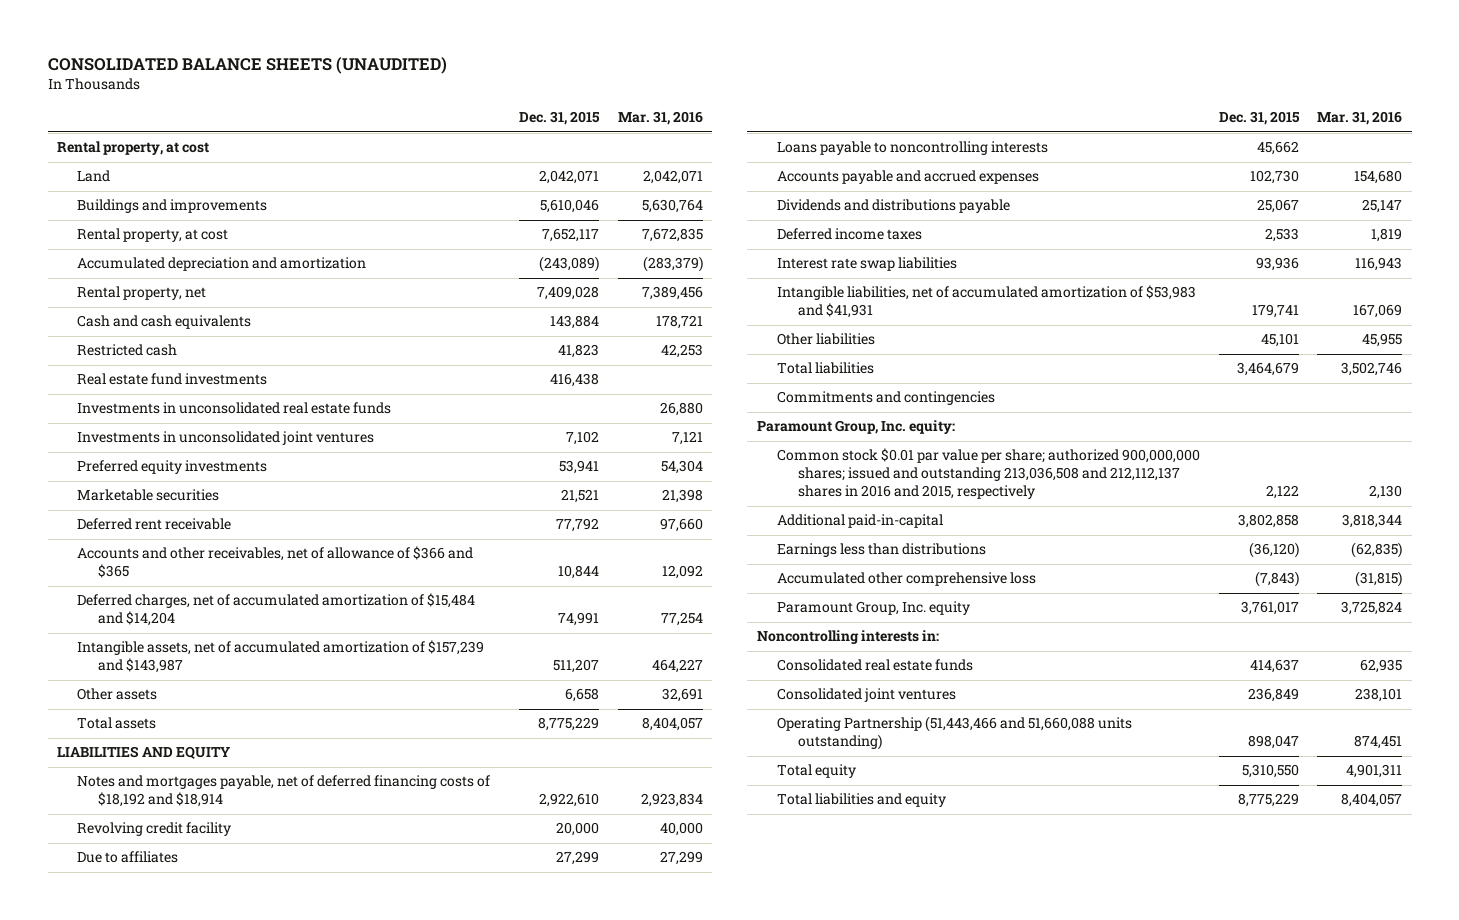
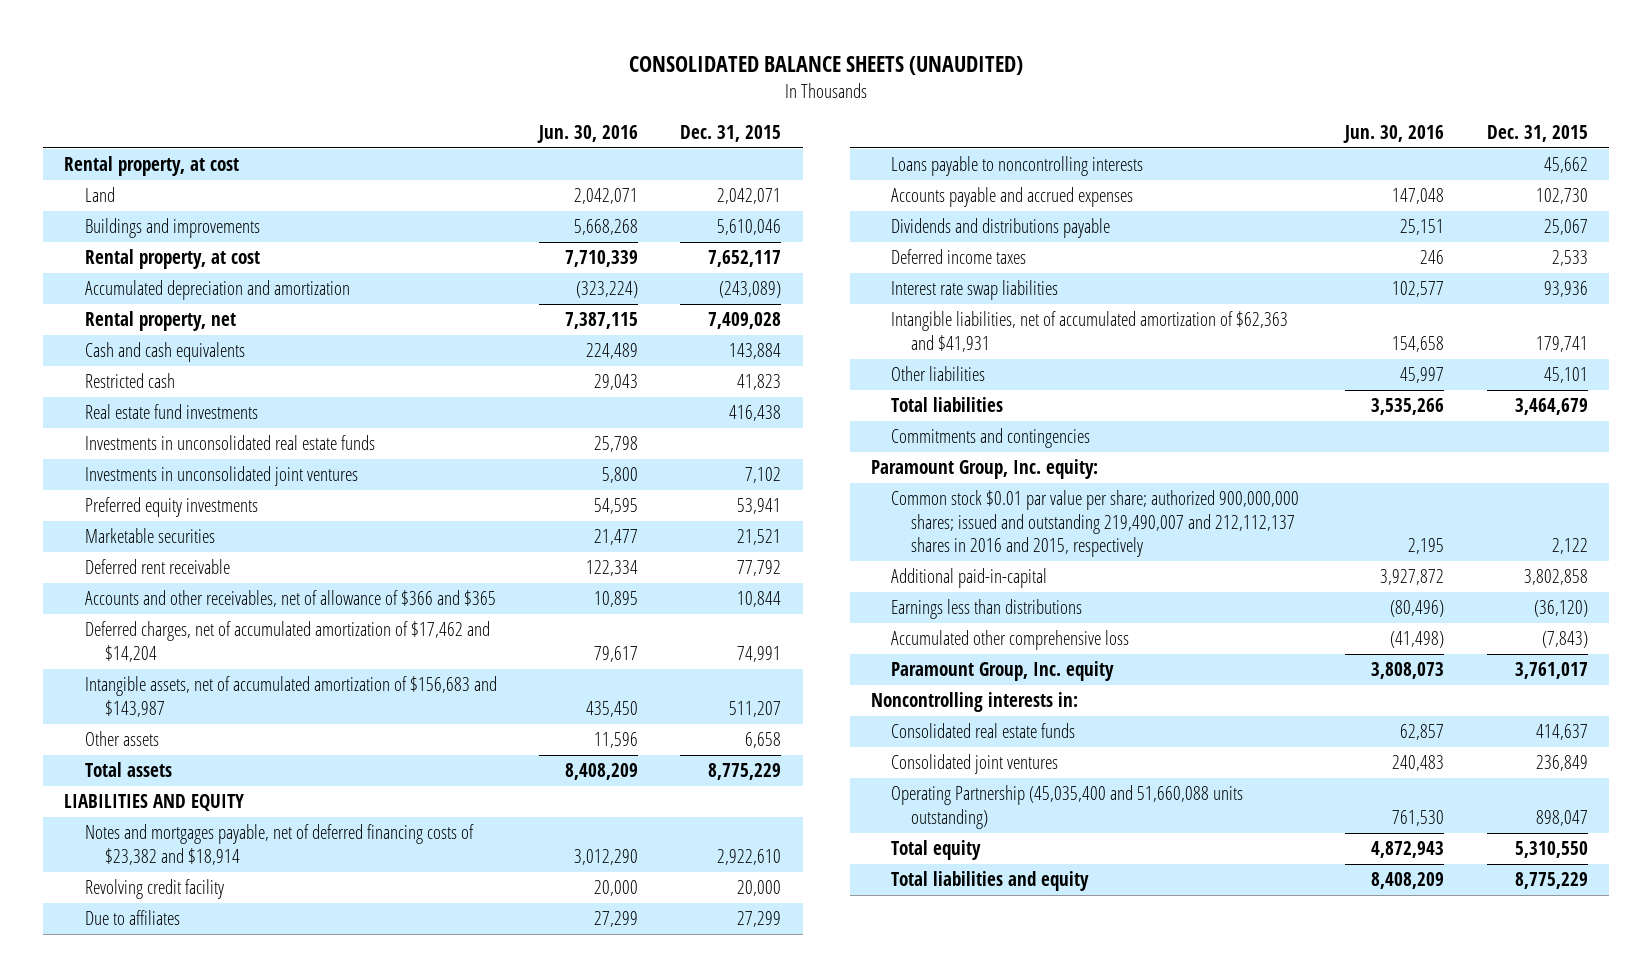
[617,111,703,126] Mar. 31, 2016 -> none
none -> [537,124,639,143] Jun. 30, 2016
[77,593,476,627] Deferred charges, net of accumulated amortization of $15,484 and $14,204 -> [84,621,490,662] Deferred charges, net of accumulated amortization of $17,462 and $14,204
[77,640,485,674] Intangible assets, net of accumulated amortization of $157,239 and $143,987 -> [84,676,497,717] Intangible assets, net of accumulated amortization of $156,683 and $143,987
[77,775,491,808] Notes and mortgages payable, net of deferred financing costs of $18,192 and $18,914 -> [84,824,474,865] Notes and mortgages payable, net of deferred financing costs of $23,382 and $18,914
[777,285,1197,319] Intangible liabilities, net of accumulated amortization of $53,983 and $41,931 -> [891,311,1289,352] Intangible liabilities, net of accumulated amortization of $62,363 and $41,931
[777,448,1201,500] Common stock $0.01 par value per share; authorized 900,000,000 shares; issued and outstanding 213,036,508 and 212,112,137 shares in 2016 and 2015, respectively -> [891,490,1300,558] Common stock $0.01 par value per share; authorized 900,000,000 shares; issued and outstanding 219,490,007 and 212,112,137 shares in 2016 and 2015, respectively
[777,716,1133,751] Operating Partnership (51,443,466 and 51,660,088 units outstanding) -> [891,785,1244,829] Operating Partnership (45,035,400 and 51,660,088 units outstanding)

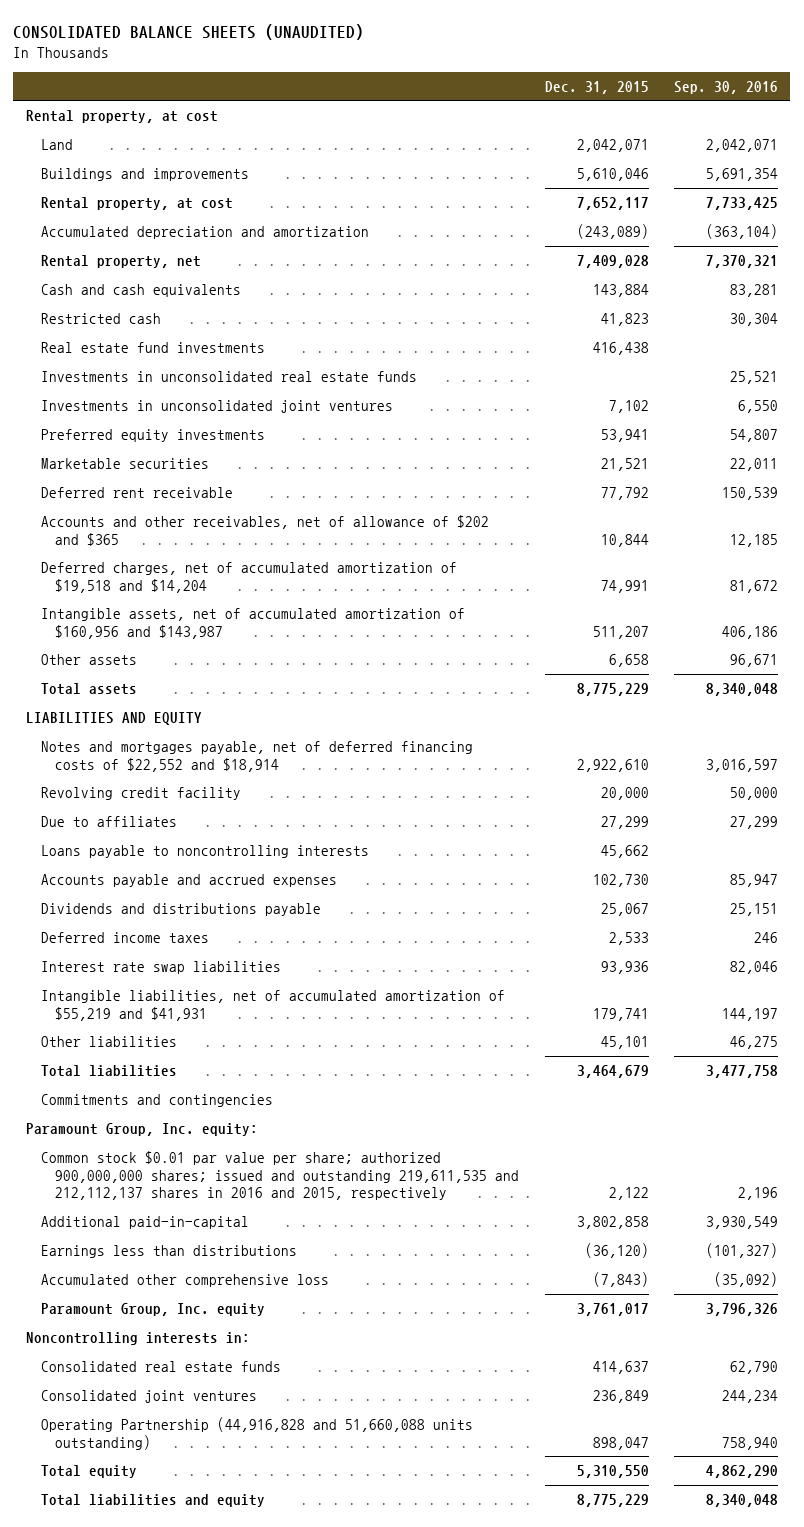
[537,124,639,143] Jun. 30, 2016 -> none
none -> [673,80,778,94] Sep. 30, 2016
[84,590,496,608] Accounts and other receivables, net of allowance of $366 and $365 -> [40,515,489,546] Accounts and other receivables, net of allowance of $202 and $365
[84,621,490,662] Deferred charges, net of accumulated amortization of $17,462 and $14,204 -> [40,562,457,593] Deferred charges, net of accumulated amortization of $19,518 and $14,204
[84,676,497,717] Intangible assets, net of accumulated amortization of $156,683 and $143,987 -> [40,608,465,639] Intangible assets, net of accumulated amortization of $160,956 and $143,987
[84,824,474,865] Notes and mortgages payable, net of deferred financing costs of $23,382 and $18,914 -> [40,741,473,772] Notes and mortgages payable, net of deferred financing costs of $22,552 and $18,914
[891,311,1289,352] Intangible liabilities, net of accumulated amortization of $62,363 and $41,931 -> [40,990,505,1021] Intangible liabilities, net of accumulated amortization of $55,219 and $41,931
[891,490,1300,558] Common stock $0.01 par value per share; authorized 900,000,000 shares; issued and outstanding 219,490,007 and 212,112,137 shares in 2016 and 2015, respectively -> [40,1151,520,1201] Common stock $0.01 par value per share; authorized 900,000,000 shares; issued and outstanding 219,611,535 and 212,112,137 shares in 2016 and 2015, respectively
[891,785,1244,829] Operating Partnership (45,035,400 and 51,660,088 units outstanding) -> [40,1417,473,1450] Operating Partnership (44,916,828 and 51,660,088 units outstanding)

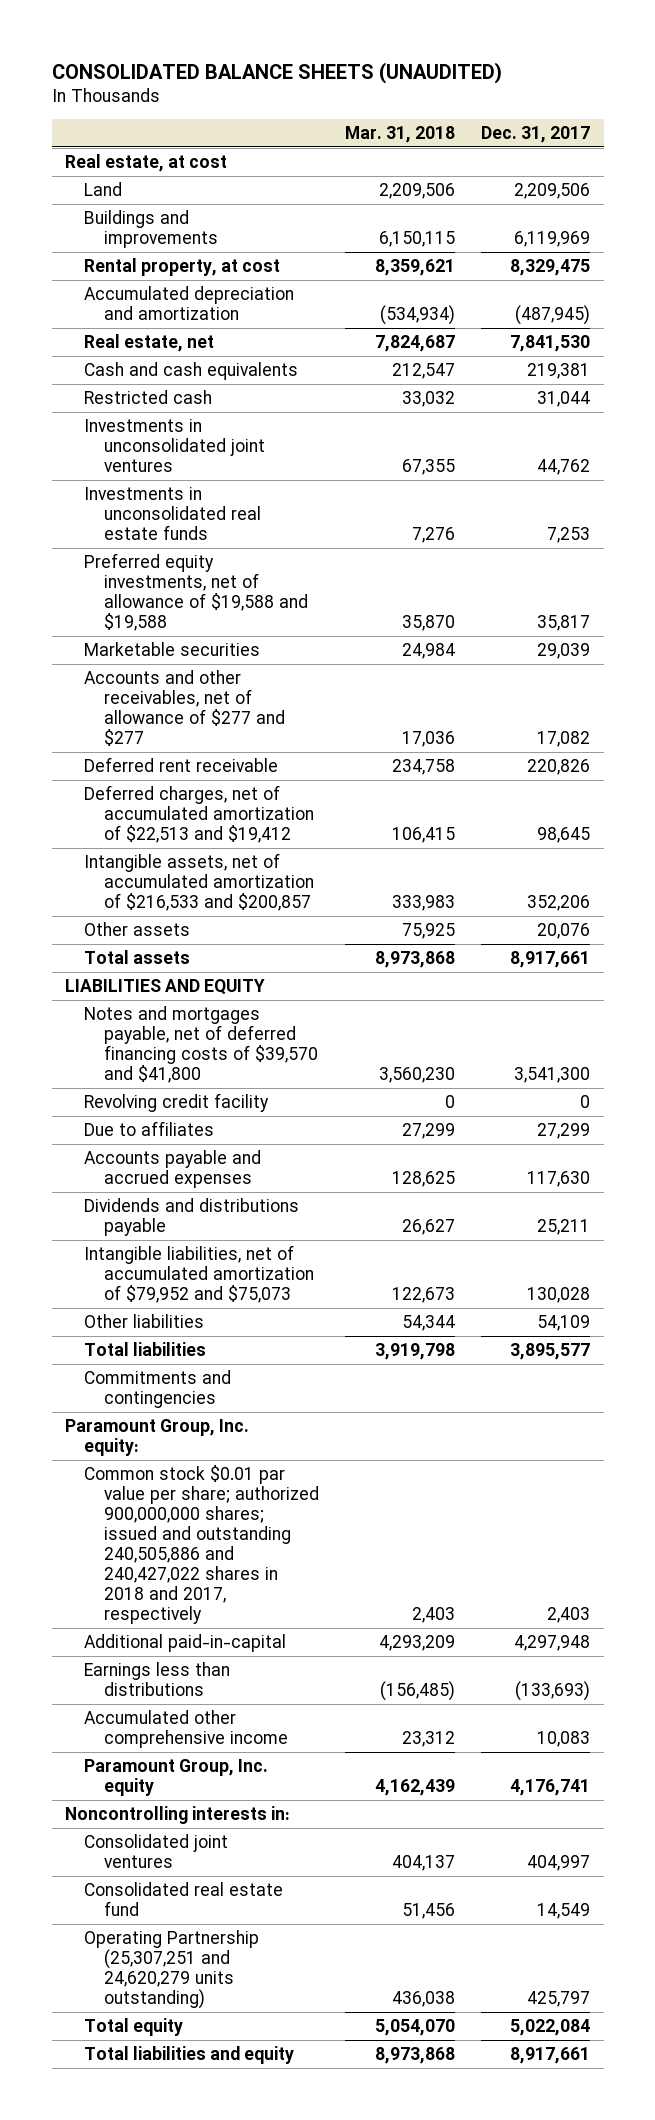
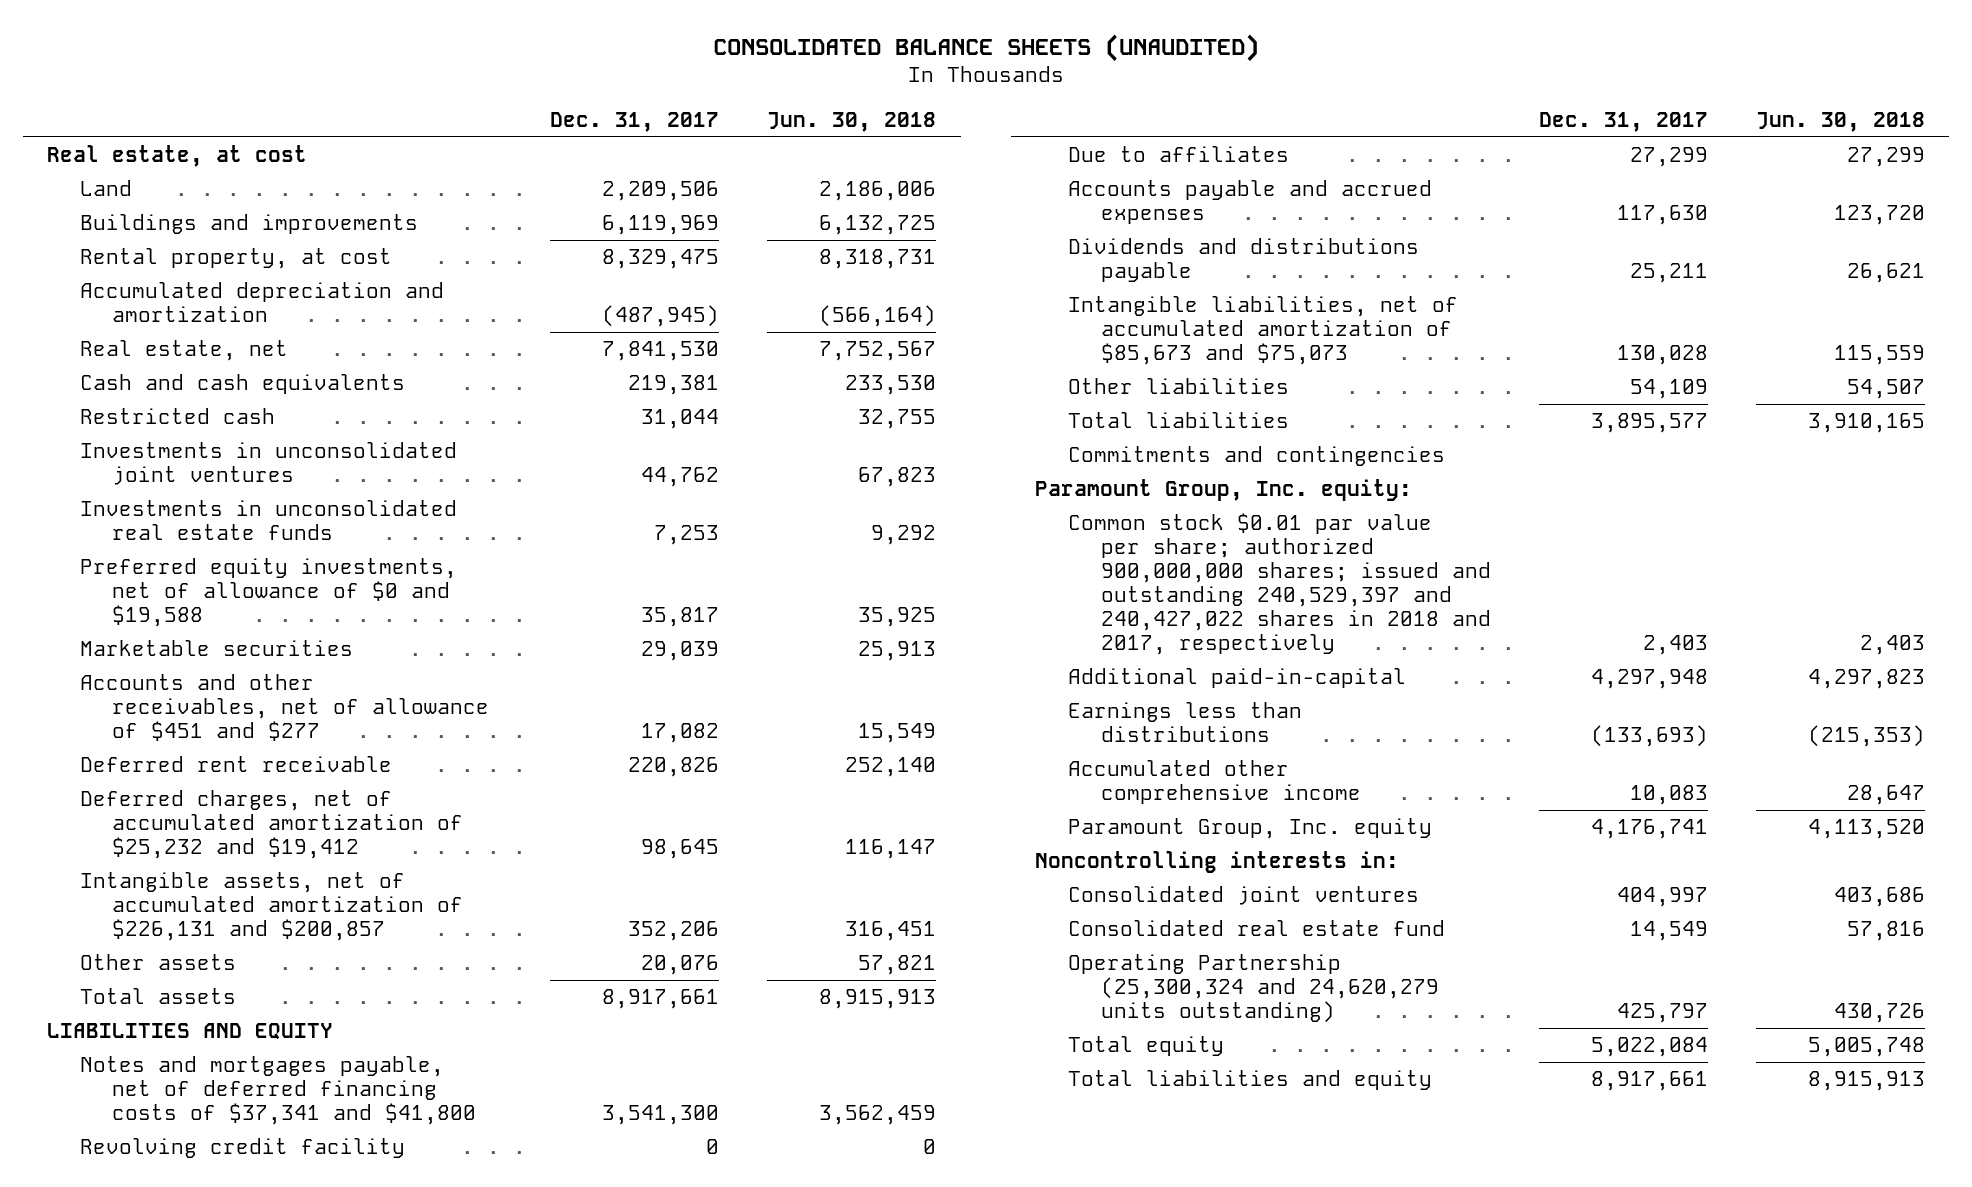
[345,126,456,144] Mar. 31, 2018 -> none
none -> [767,112,937,133] Jun. 30, 2018
[84,552,308,631] Preferred equity investments, net of allowance of $19,588 and $19,588 -> [79,558,457,628] Preferred equity investments, net of allowance of $0 and $19,588
[84,669,285,746] Accounts and other receivables, net of allowance of $277 and $277 -> [79,674,490,742] Accounts and other receivables, net of allowance of $451 and $277
[84,784,314,843] Deferred charges, net of accumulated amortization of $22,513 and $19,412 -> [79,790,464,860] Deferred charges, net of accumulated amortization of $25,232 and $19,412
[84,852,314,911] Intangible assets, net of accumulated amortization of $216,533 and $200,857 -> [79,872,464,942] Intangible assets, net of accumulated amortization of $226,131 and $200,857
[84,1005,318,1083] Notes and mortgages payable, net of deferred financing costs of $39,570 and $41,800 -> [79,1056,477,1126] Notes and mortgages payable, net of deferred financing costs of $37,341 and $41,800
[84,1244,314,1303] Intangible liabilities, net of accumulated amortization of $79,952 and $75,073 -> [1068,296,1459,366] Intangible liabilities, net of accumulated amortization of $85,673 and $75,073
[84,1464,319,1624] Common stock $0.01 par value per share; authorized 900,000,000 shares; issued and outstanding 240,505,886 and 240,427,022 shares in 2018 and 2017, respectively -> [1068,513,1491,656] Common stock $0.01 par value per share; authorized 900,000,000 shares; issued and outstanding 240,529,397 and 240,427,022 shares in 2018 and 2017, respectively
[84,1929,260,2009] Operating Partnership (25,307,251 and 24,620,279 units outstanding) -> [1068,954,1439,1024] Operating Partnership (25,300,324 and 24,620,279 units outstanding)

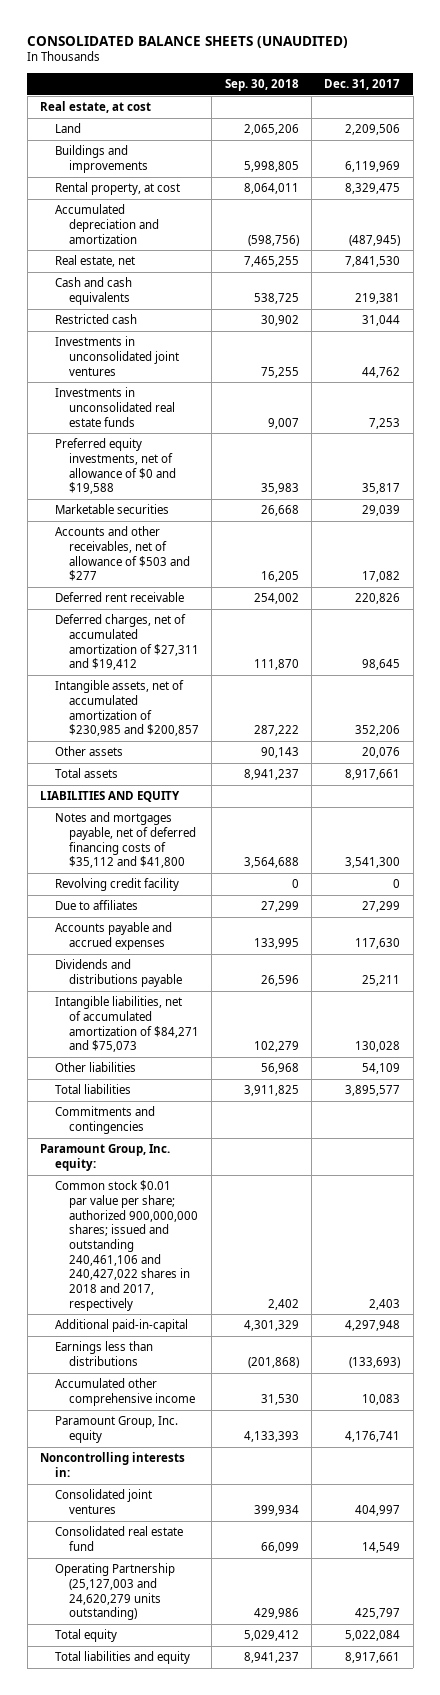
[767,112,937,133] Jun. 30, 2018 -> none
none -> [224,79,299,92] Sep. 30, 2018
[79,674,490,742] Accounts and other receivables, net of allowance of $451 and $277 -> [54,526,190,582] Accounts and other receivables, net of allowance of $503 and $277
[79,790,464,860] Deferred charges, net of accumulated amortization of $25,232 and $19,412 -> [54,614,199,671] Deferred charges, net of accumulated amortization of $27,311 and $19,412
[79,872,464,942] Intangible assets, net of accumulated amortization of $226,131 and $200,857 -> [54,680,199,737] Intangible assets, net of accumulated amortization of $230,985 and $200,857
[79,1056,477,1126] Notes and mortgages payable, net of deferred financing costs of $37,341 and $41,800 -> [54,812,196,869] Notes and mortgages payable, net of deferred financing costs of $35,112 and $41,800
[1068,296,1459,366] Intangible liabilities, net of accumulated amortization of $85,673 and $75,073 -> [54,996,199,1053] Intangible liabilities, net of accumulated amortization of $84,271 and $75,073
[1068,513,1491,656] Common stock $0.01 par value per share; authorized 900,000,000 shares; issued and outstanding 240,529,397 and 240,427,022 shares in 2018 and 2017, respectively -> [54,1180,198,1311] Common stock $0.01 par value per share; authorized 900,000,000 shares; issued and outstanding 240,461,106 and 240,427,022 shares in 2018 and 2017, respectively
[1068,954,1439,1024] Operating Partnership (25,300,324 and 24,620,279 units outstanding) -> [54,1563,175,1621] Operating Partnership (25,127,003 and 24,620,279 units outstanding)

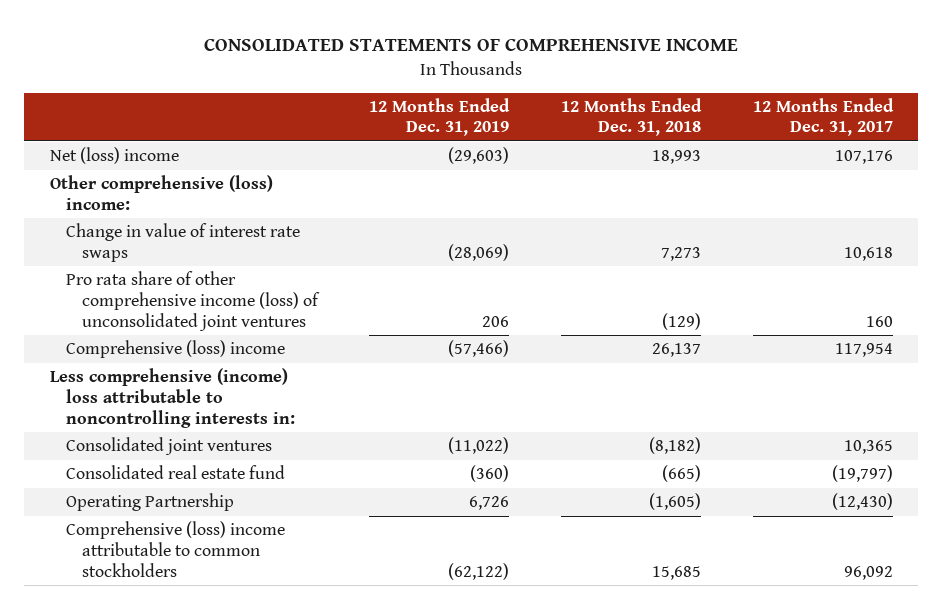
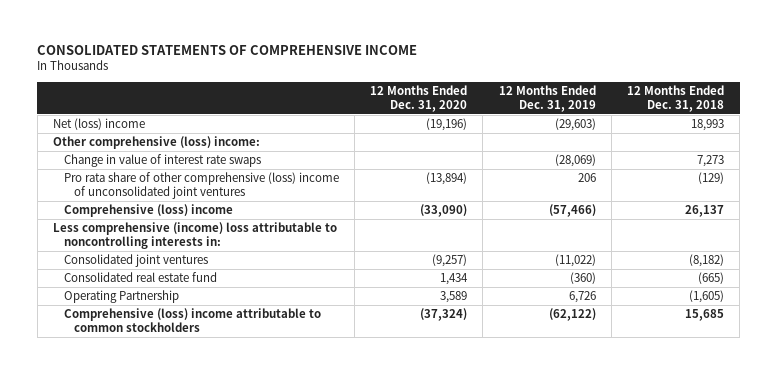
[752,97,894,137] 12 Months Ended Dec. 31, 2017 -> none
none -> [370,85,468,112] 12 Months Ended Dec. 31, 2020
[65,271,320,331] Pro rata share of other comprehensive income (loss) of unconsolidated joint ventures -> [63,172,339,199] Pro rata share of other comprehensive (loss) income of unconsolidated joint ventures

